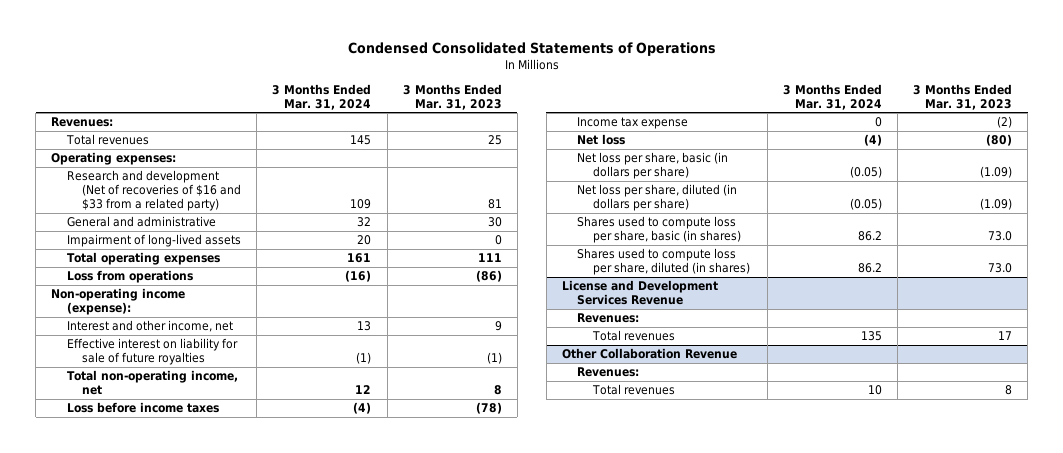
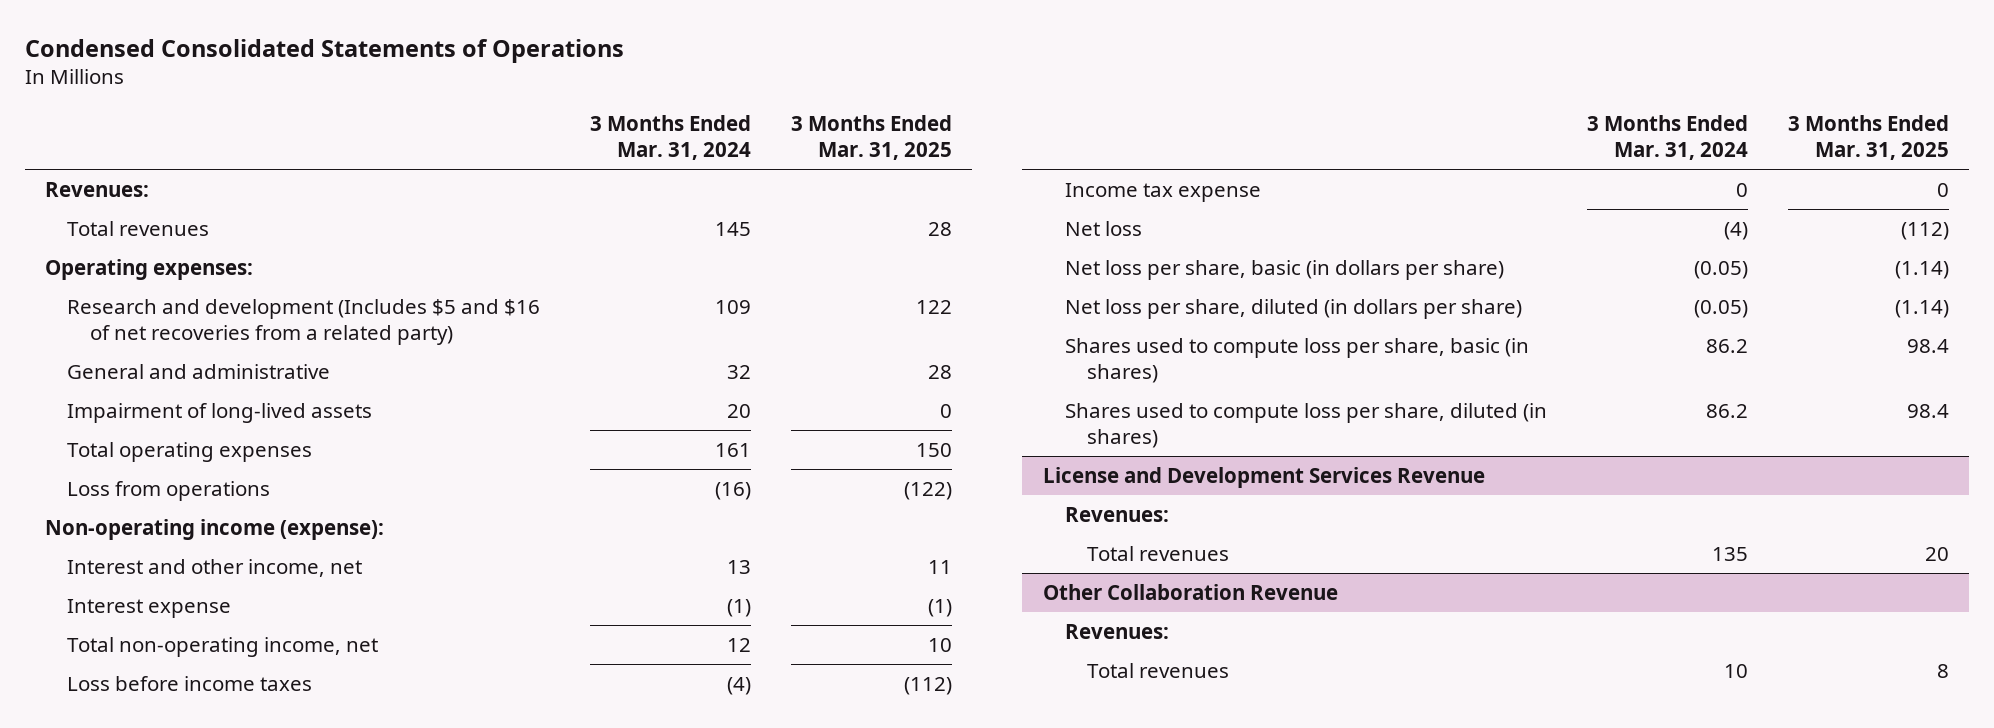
[402,83,502,110] 3 Months Ended Mar. 31, 2023 -> none
none -> [790,115,952,161] 3 Months Ended Mar. 31, 2025
[66,170,242,211] Research and development (Net of recoveries of $16 and $33 from a related party) -> [67,298,541,345] Research and development (Includes $5 and $16 of net recoveries from a related party)
[66,338,238,366] Effective interest on liability for sale of future royalties -> none
none -> [67,598,232,618] Interest expense

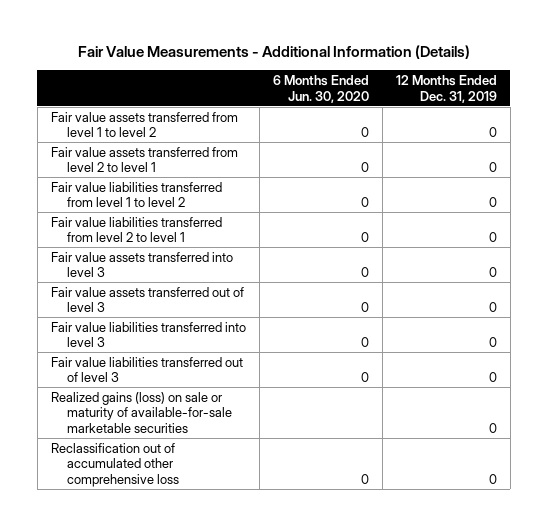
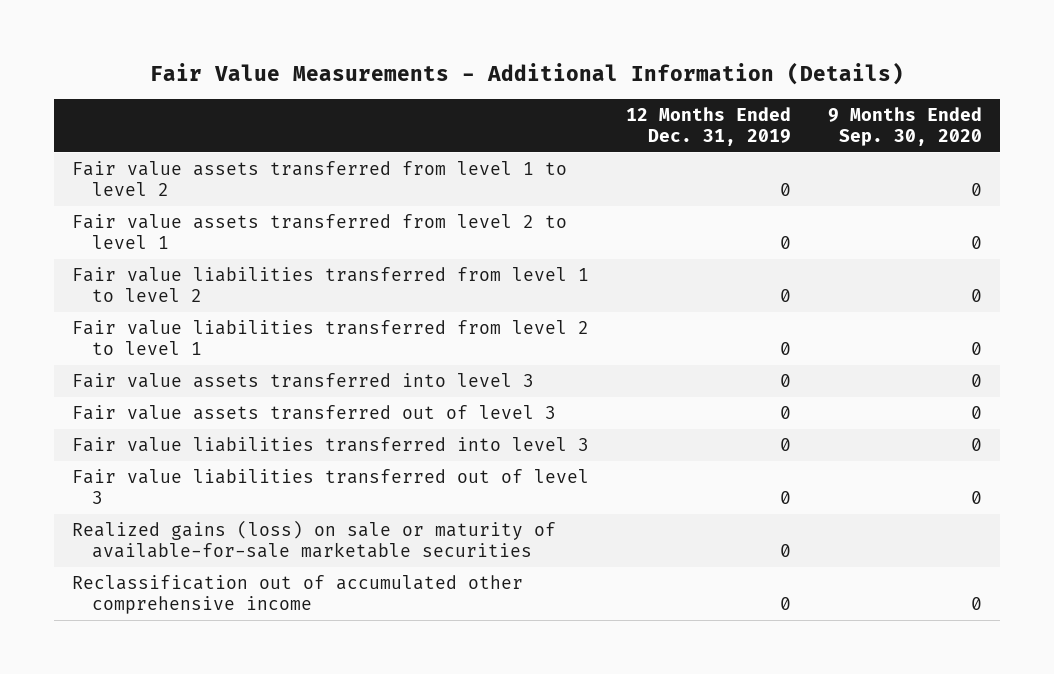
[272,74,369,103] 6 Months Ended Jun. 30, 2020 -> none
none -> [827,107,982,146] 9 Months Ended Sep. 30, 2020
[50,442,179,488] Reclassification out of accumulated other comprehensive loss -> [72,575,524,614] Reclassification out of accumulated other comprehensive income

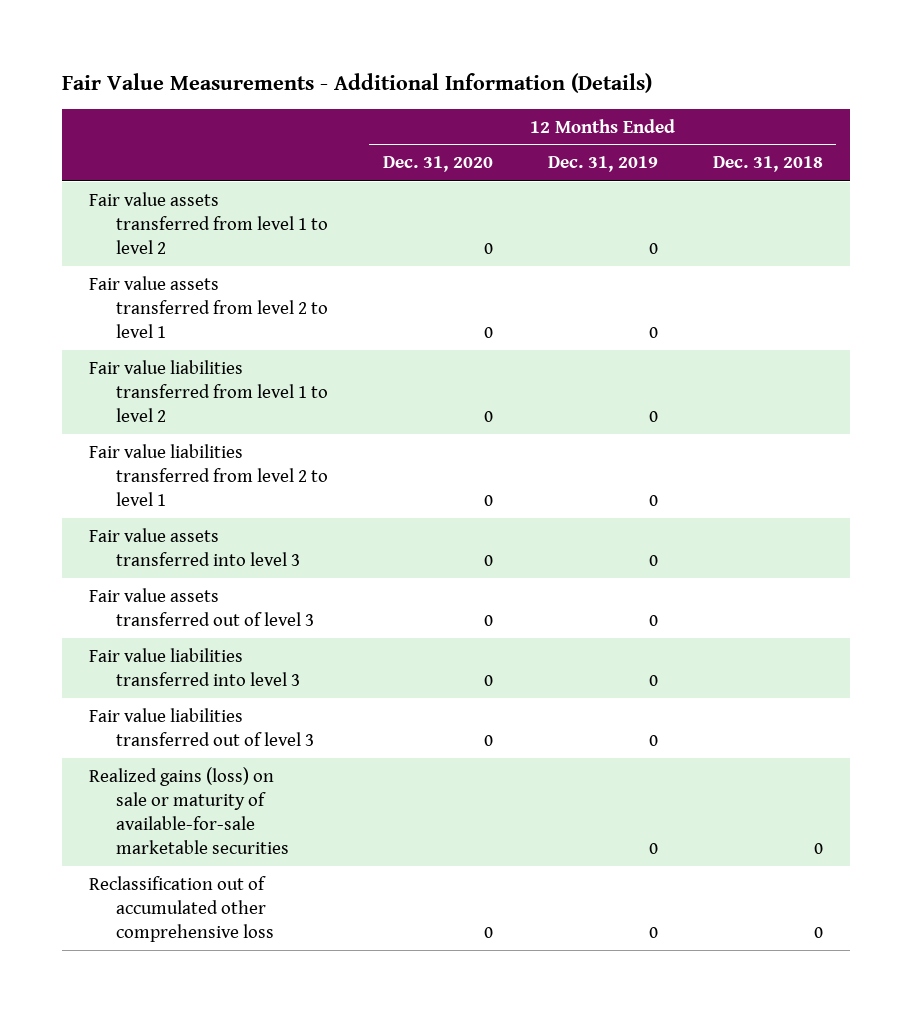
[827,107,982,146] 9 Months Ended Sep. 30, 2020 -> none
none -> [382,156,493,173] Dec. 31, 2020
none -> [712,156,823,173] Dec. 31, 2018
[72,575,524,614] Reclassification out of accumulated other comprehensive income -> [89,875,274,942] Reclassification out of accumulated other comprehensive loss

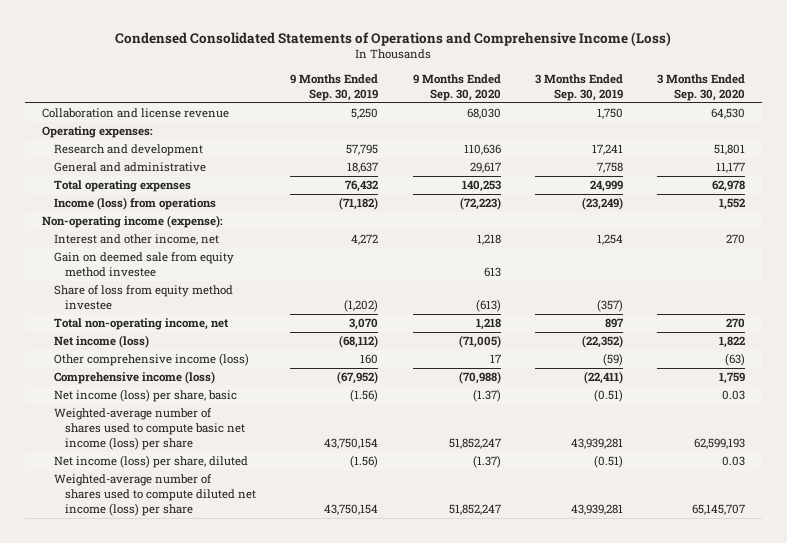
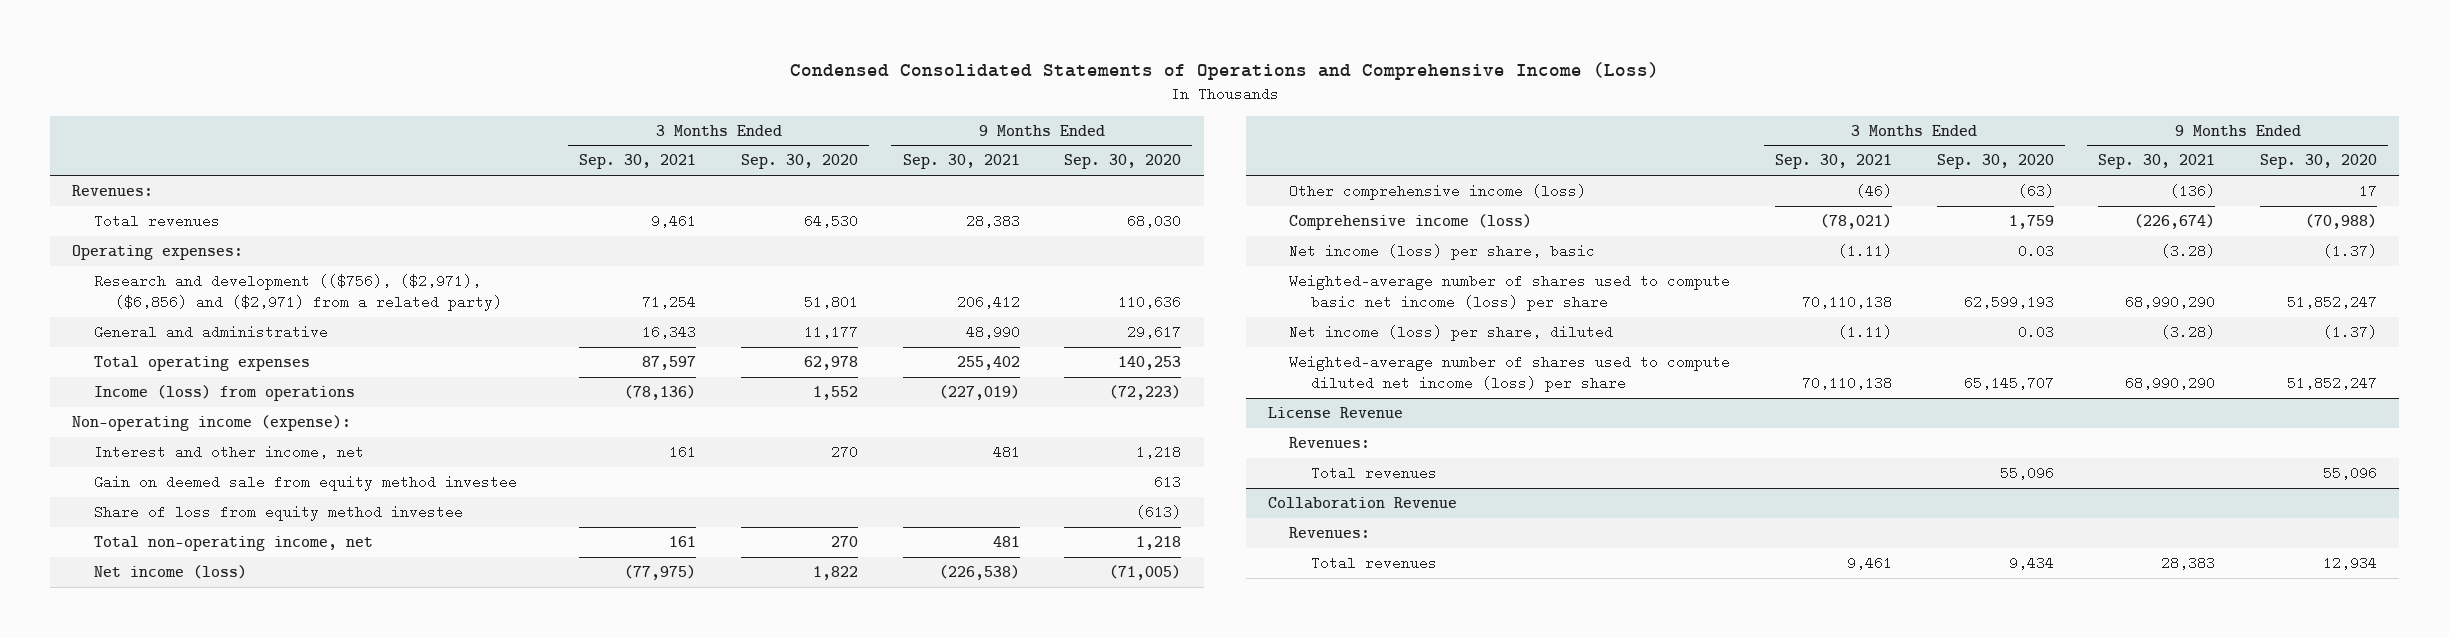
[290,74,379,102] 9 Months Ended Sep. 30, 2019 -> none
[534,74,623,102] 3 Months Ended Sep. 30, 2019 -> none
none -> [579,154,697,170] Sep. 30, 2021
none -> [902,154,1020,170] Sep. 30, 2021
none -> [72,185,154,197] Revenues:
[41,108,229,119] Collaboration and license revenue -> [93,214,220,229] Total revenues
[53,144,203,157] Research and development -> [93,274,503,312] Research and development (($756), ($2,971), ($6,856) and ($2,971) from a related party)
none -> [1267,407,1403,419] License Revenue
none -> [1289,437,1371,449] Revenues:
none -> [1310,466,1437,481] Total revenues
none -> [1267,497,1457,510] Collaboration Revenue
none -> [1289,527,1371,539] Revenues:
none -> [1310,556,1437,571] Total revenues

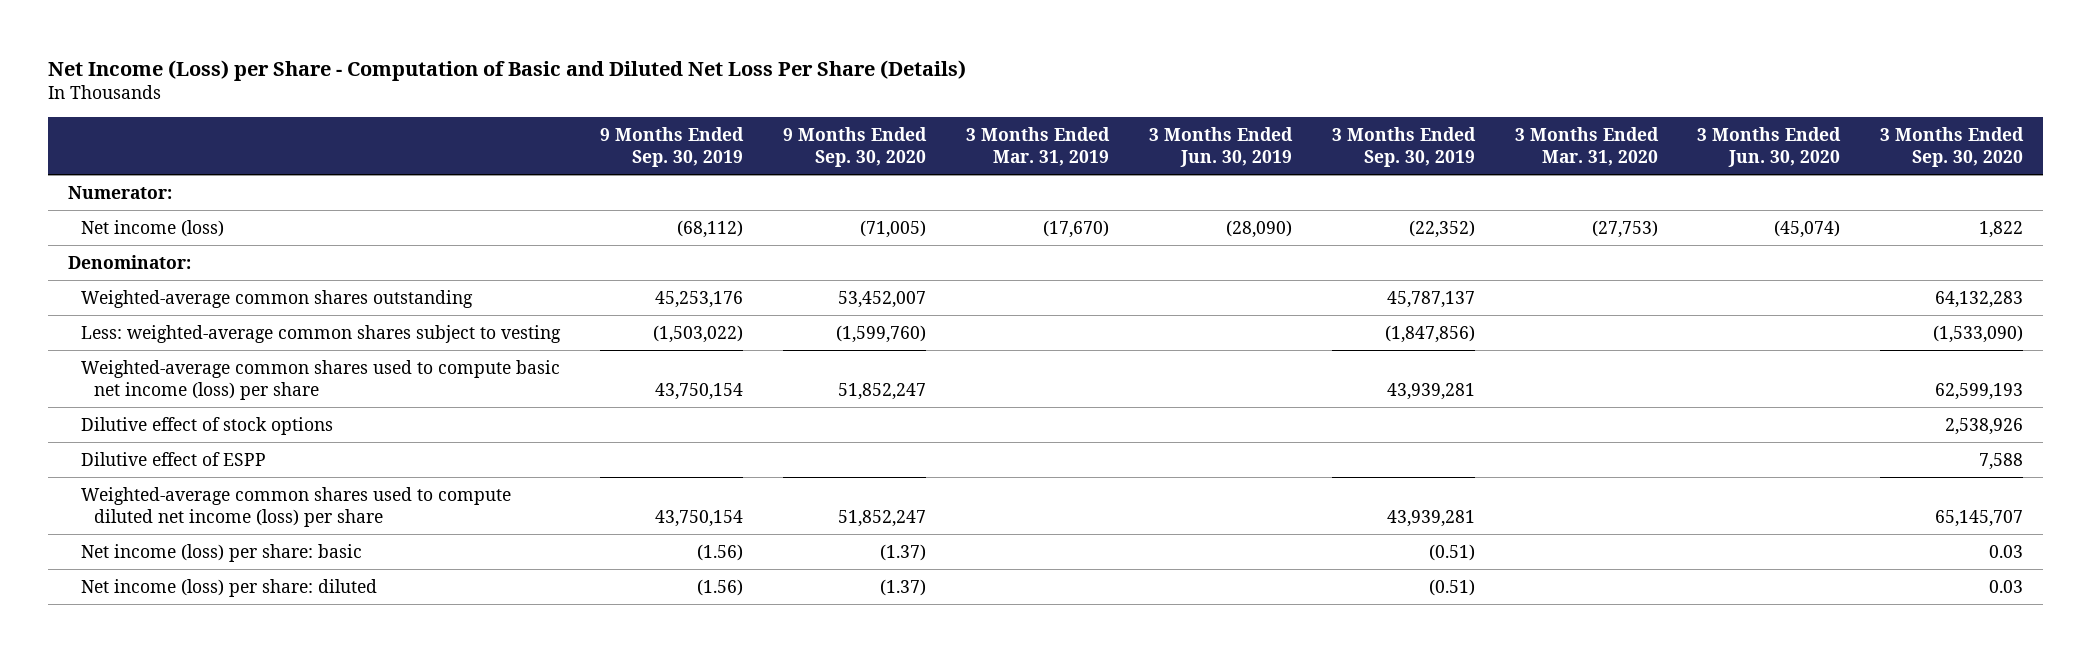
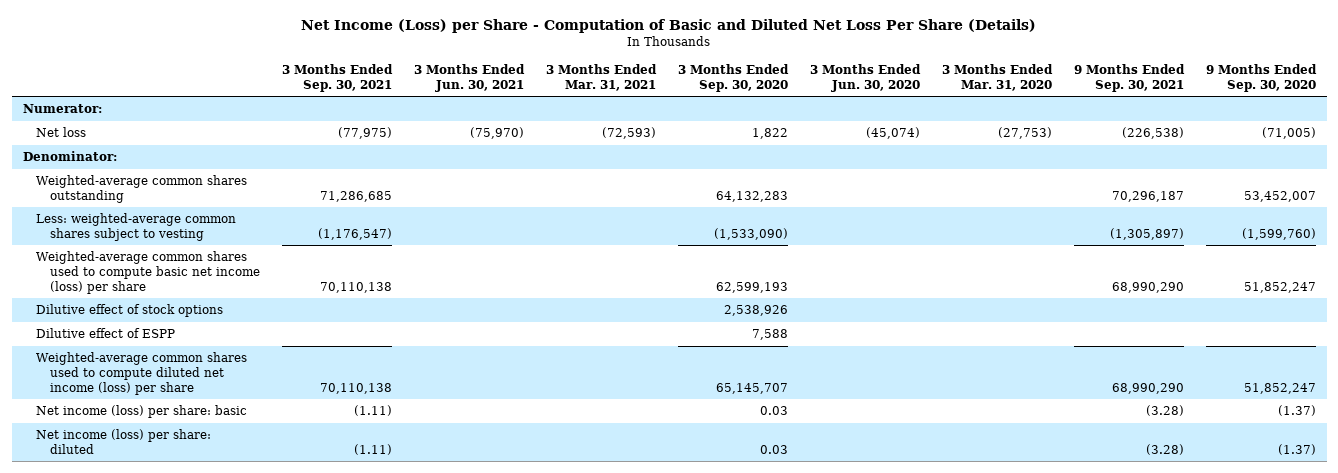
[600,127,745,167] 9 Months Ended Sep. 30, 2019 -> none
[965,127,1110,166] 3 Months Ended Mar. 31, 2019 -> none
[1148,127,1293,167] 3 Months Ended Jun. 30, 2019 -> none
[1331,127,1476,167] 3 Months Ended Sep. 30, 2019 -> none
none -> [281,64,393,93] 3 Months Ended Sep. 30, 2021
none -> [413,64,525,93] 3 Months Ended Jun. 30, 2021
none -> [545,64,657,92] 3 Months Ended Mar. 31, 2021
none -> [1073,64,1185,93] 9 Months Ended Sep. 30, 2021
[81,220,225,238] Net income (loss) -> [36,127,87,138] Net loss

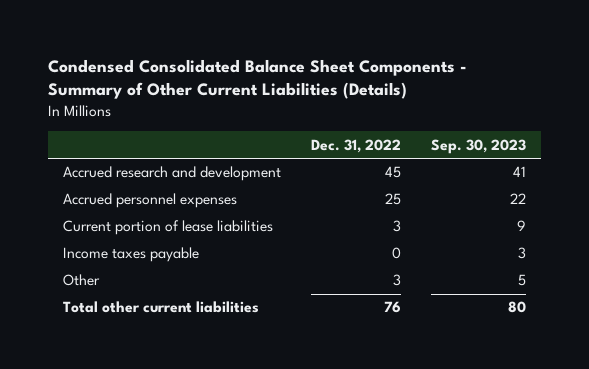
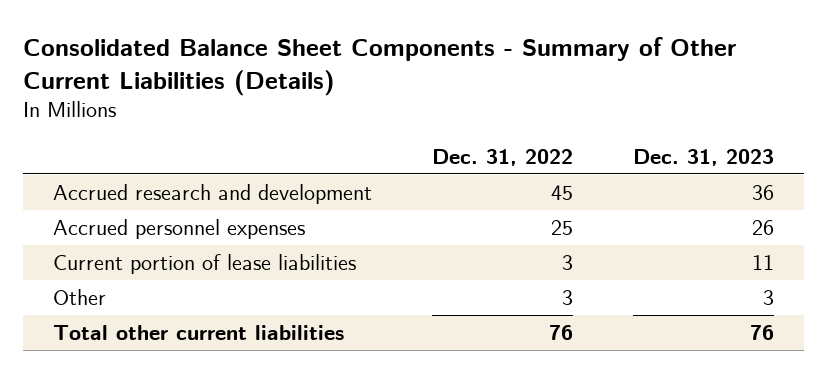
[47,58,467,100] Condensed Consolidated Balance Sheet Components - Summary of Other Current Liabilities (Details) -> [22,36,736,96] Consolidated Balance Sheet Components - Summary of Other Current Liabilities (Details)
[430,138,526,154] Sep. 30, 2023 -> none
none -> [632,148,774,166] Dec. 31, 2023
[62,247,199,263] Income taxes payable -> none

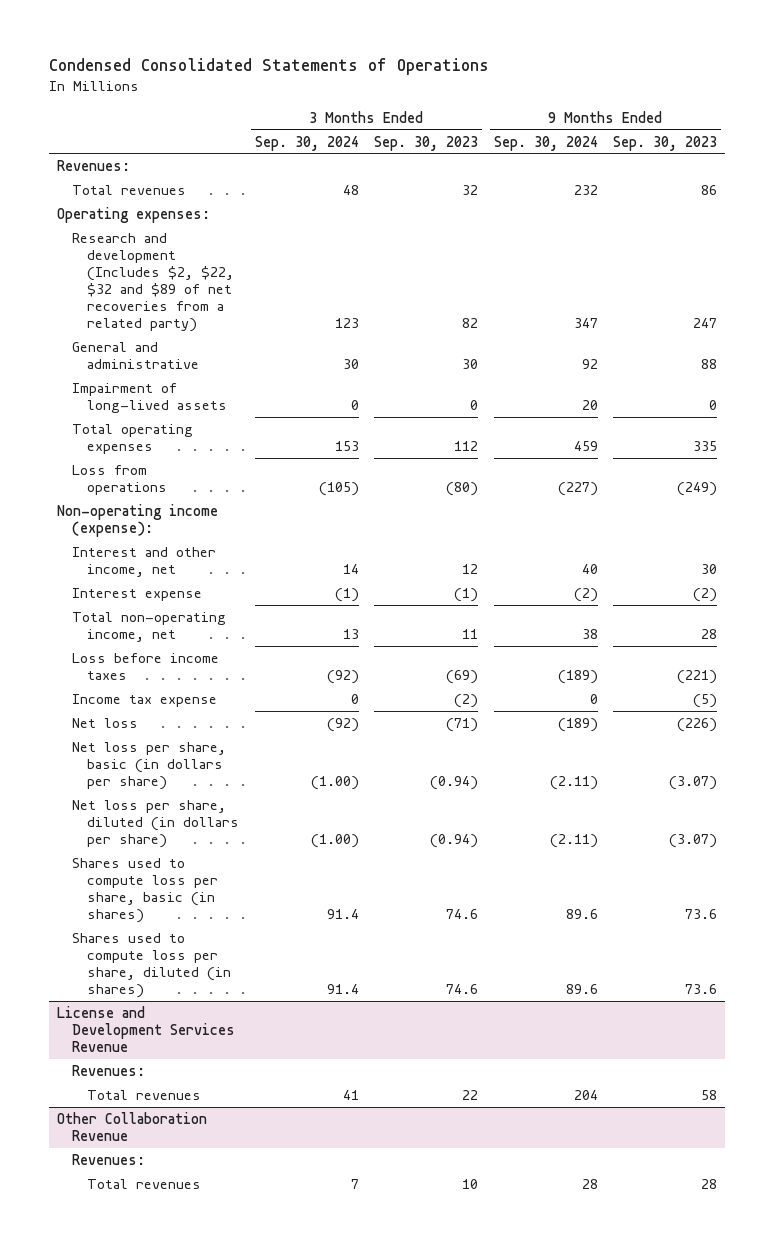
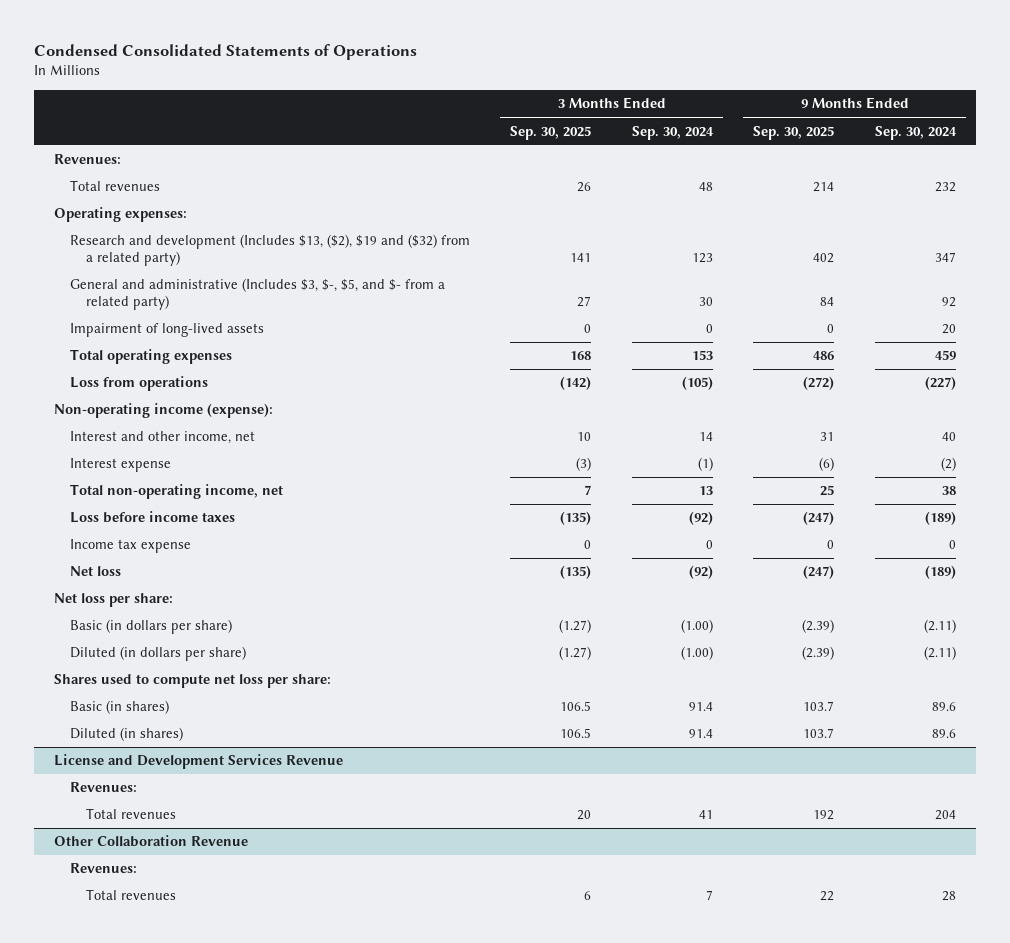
[374,135,479,151] Sep. 30, 2023 -> none
[613,135,718,151] Sep. 30, 2023 -> none
none -> [510,125,592,140] Sep. 30, 2025
none -> [753,125,835,140] Sep. 30, 2025
[71,232,234,332] Research and development (Includes $2, $22, $32 and $89 of net recoveries from a related party) -> [69,234,470,267] Research and development (Includes $13, ($2), $19 and ($32) from a related party)
[71,341,199,369] General and administrative -> [69,278,445,311] General and administrative (Includes $3, $-, $5, and $- from a related party)
none -> [54,593,174,608] Net loss per share:
[71,741,226,790] Net loss per share, basic (in dollars per share) -> [69,619,232,635] Basic (in dollars per share)
[71,799,239,848] Net loss per share, diluted (in dollars per share) -> [69,646,246,662] Diluted (in dollars per share)
none -> [54,674,332,689] Shares used to compute net loss per share:
[71,857,218,923] Shares used to compute loss per share, basic (in shares) -> [69,700,169,715] Basic (in shares)
[71,932,231,998] Shares used to compute loss per share, diluted (in shares) -> [69,727,183,742] Diluted (in shares)

